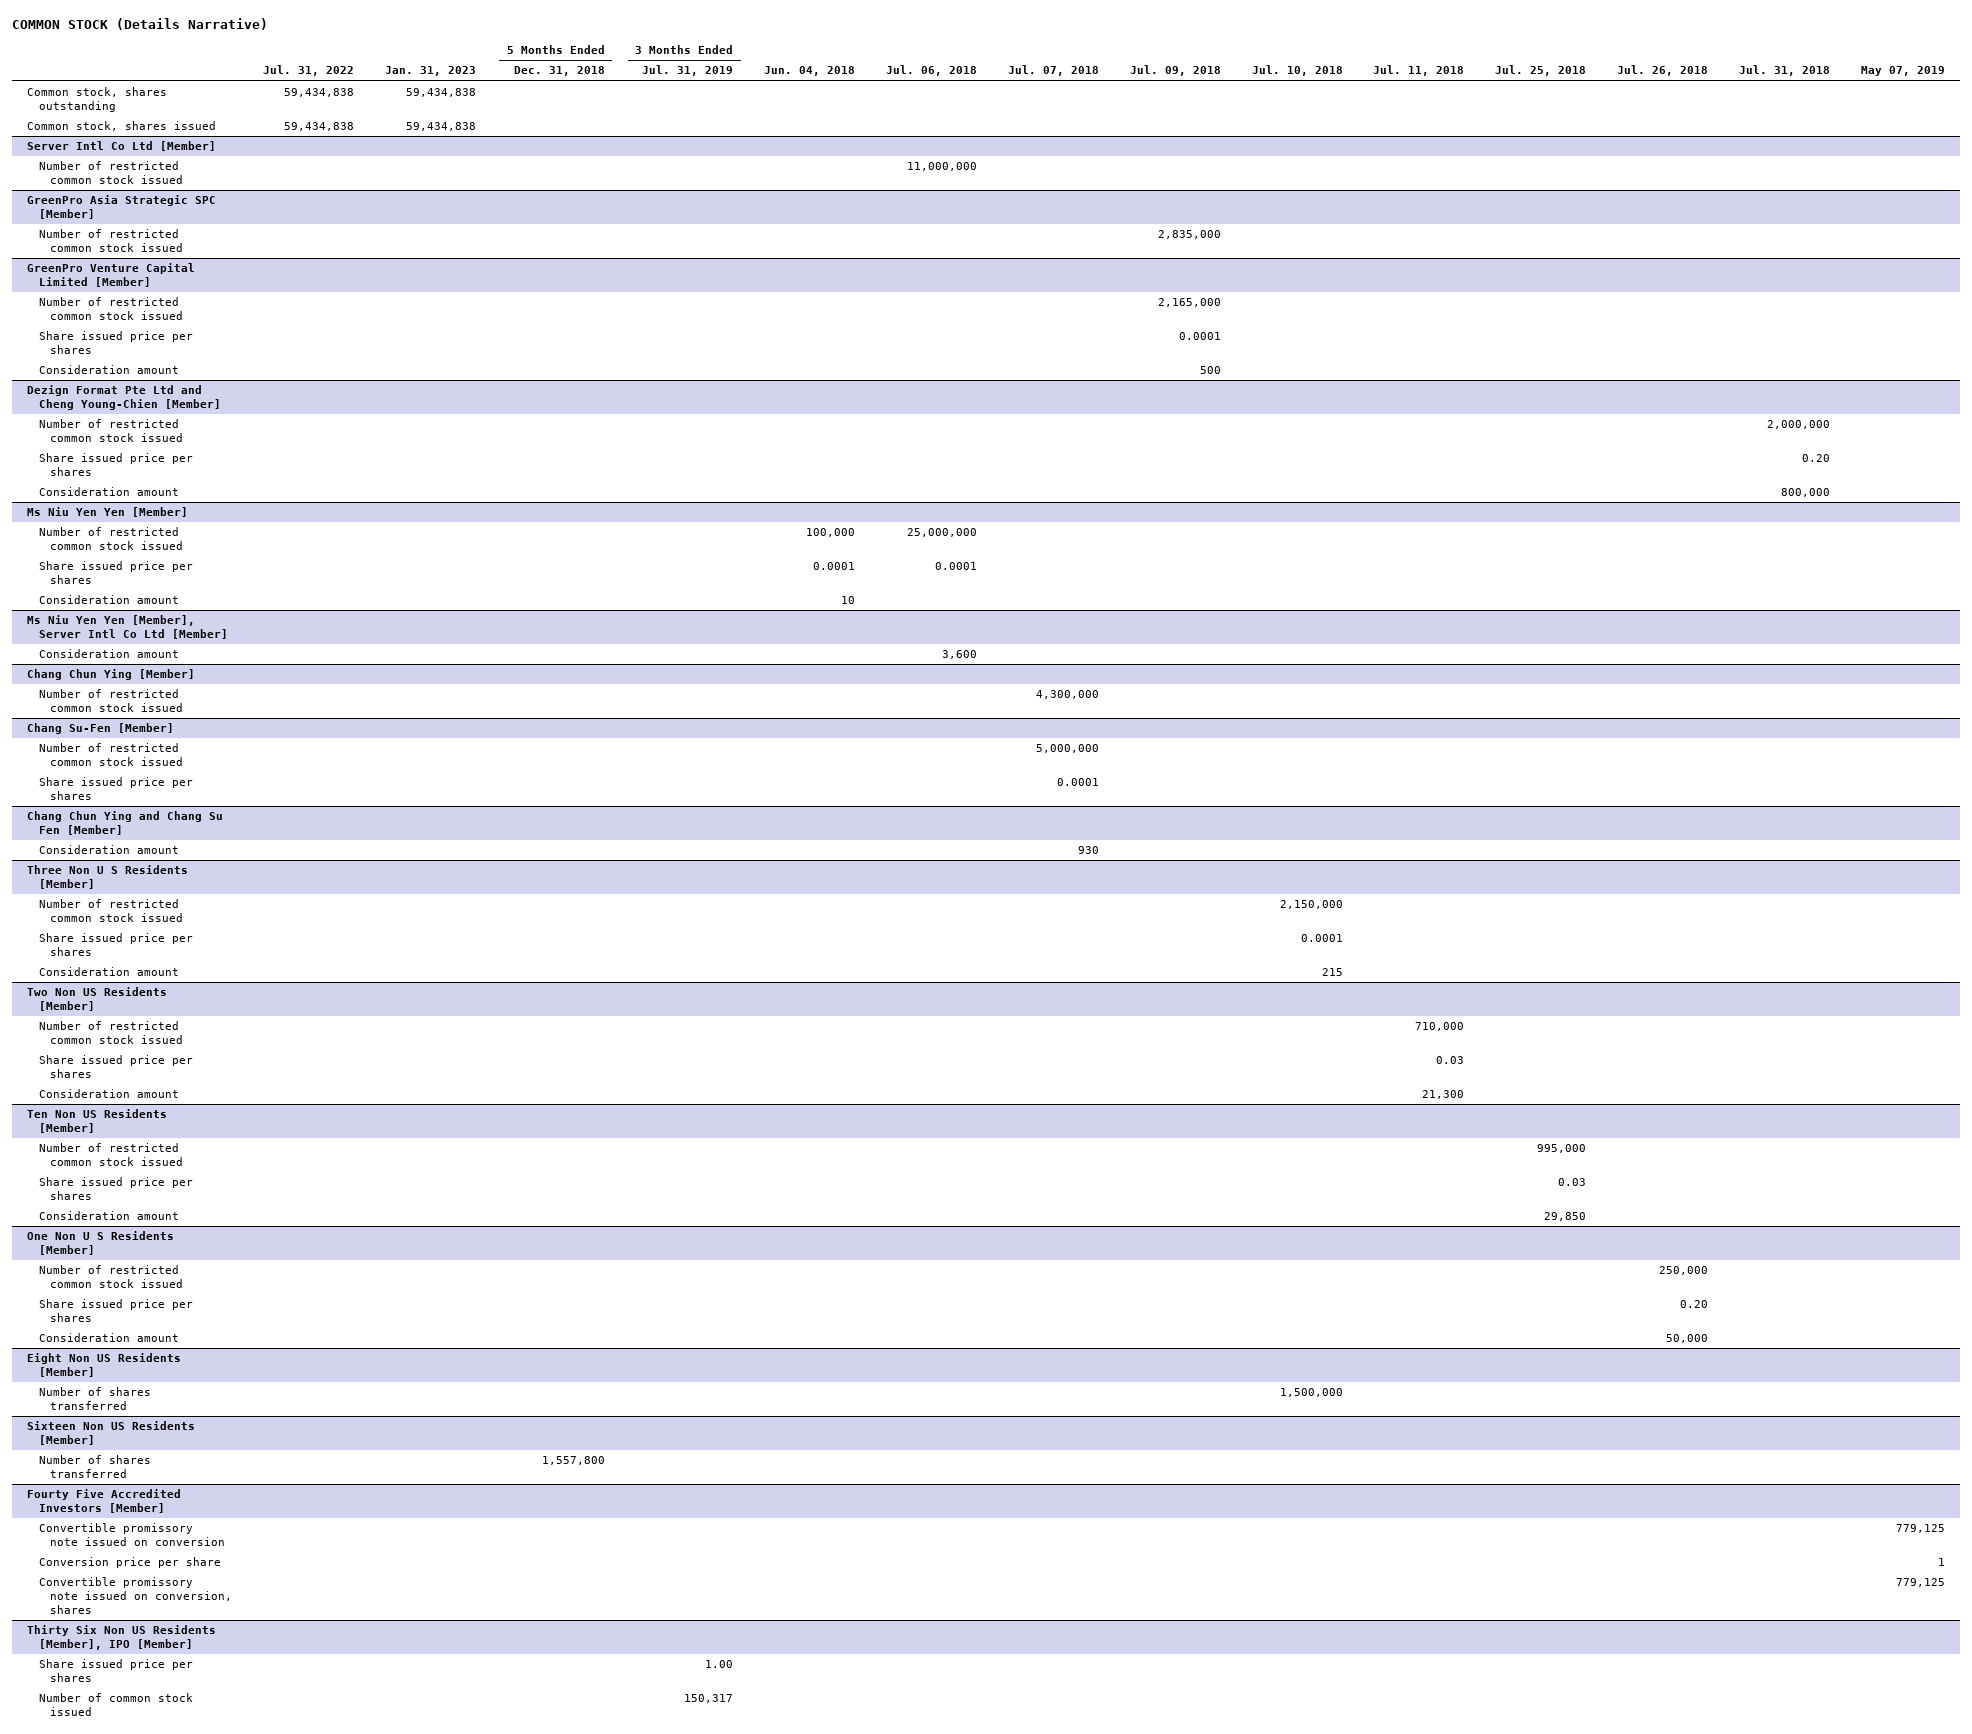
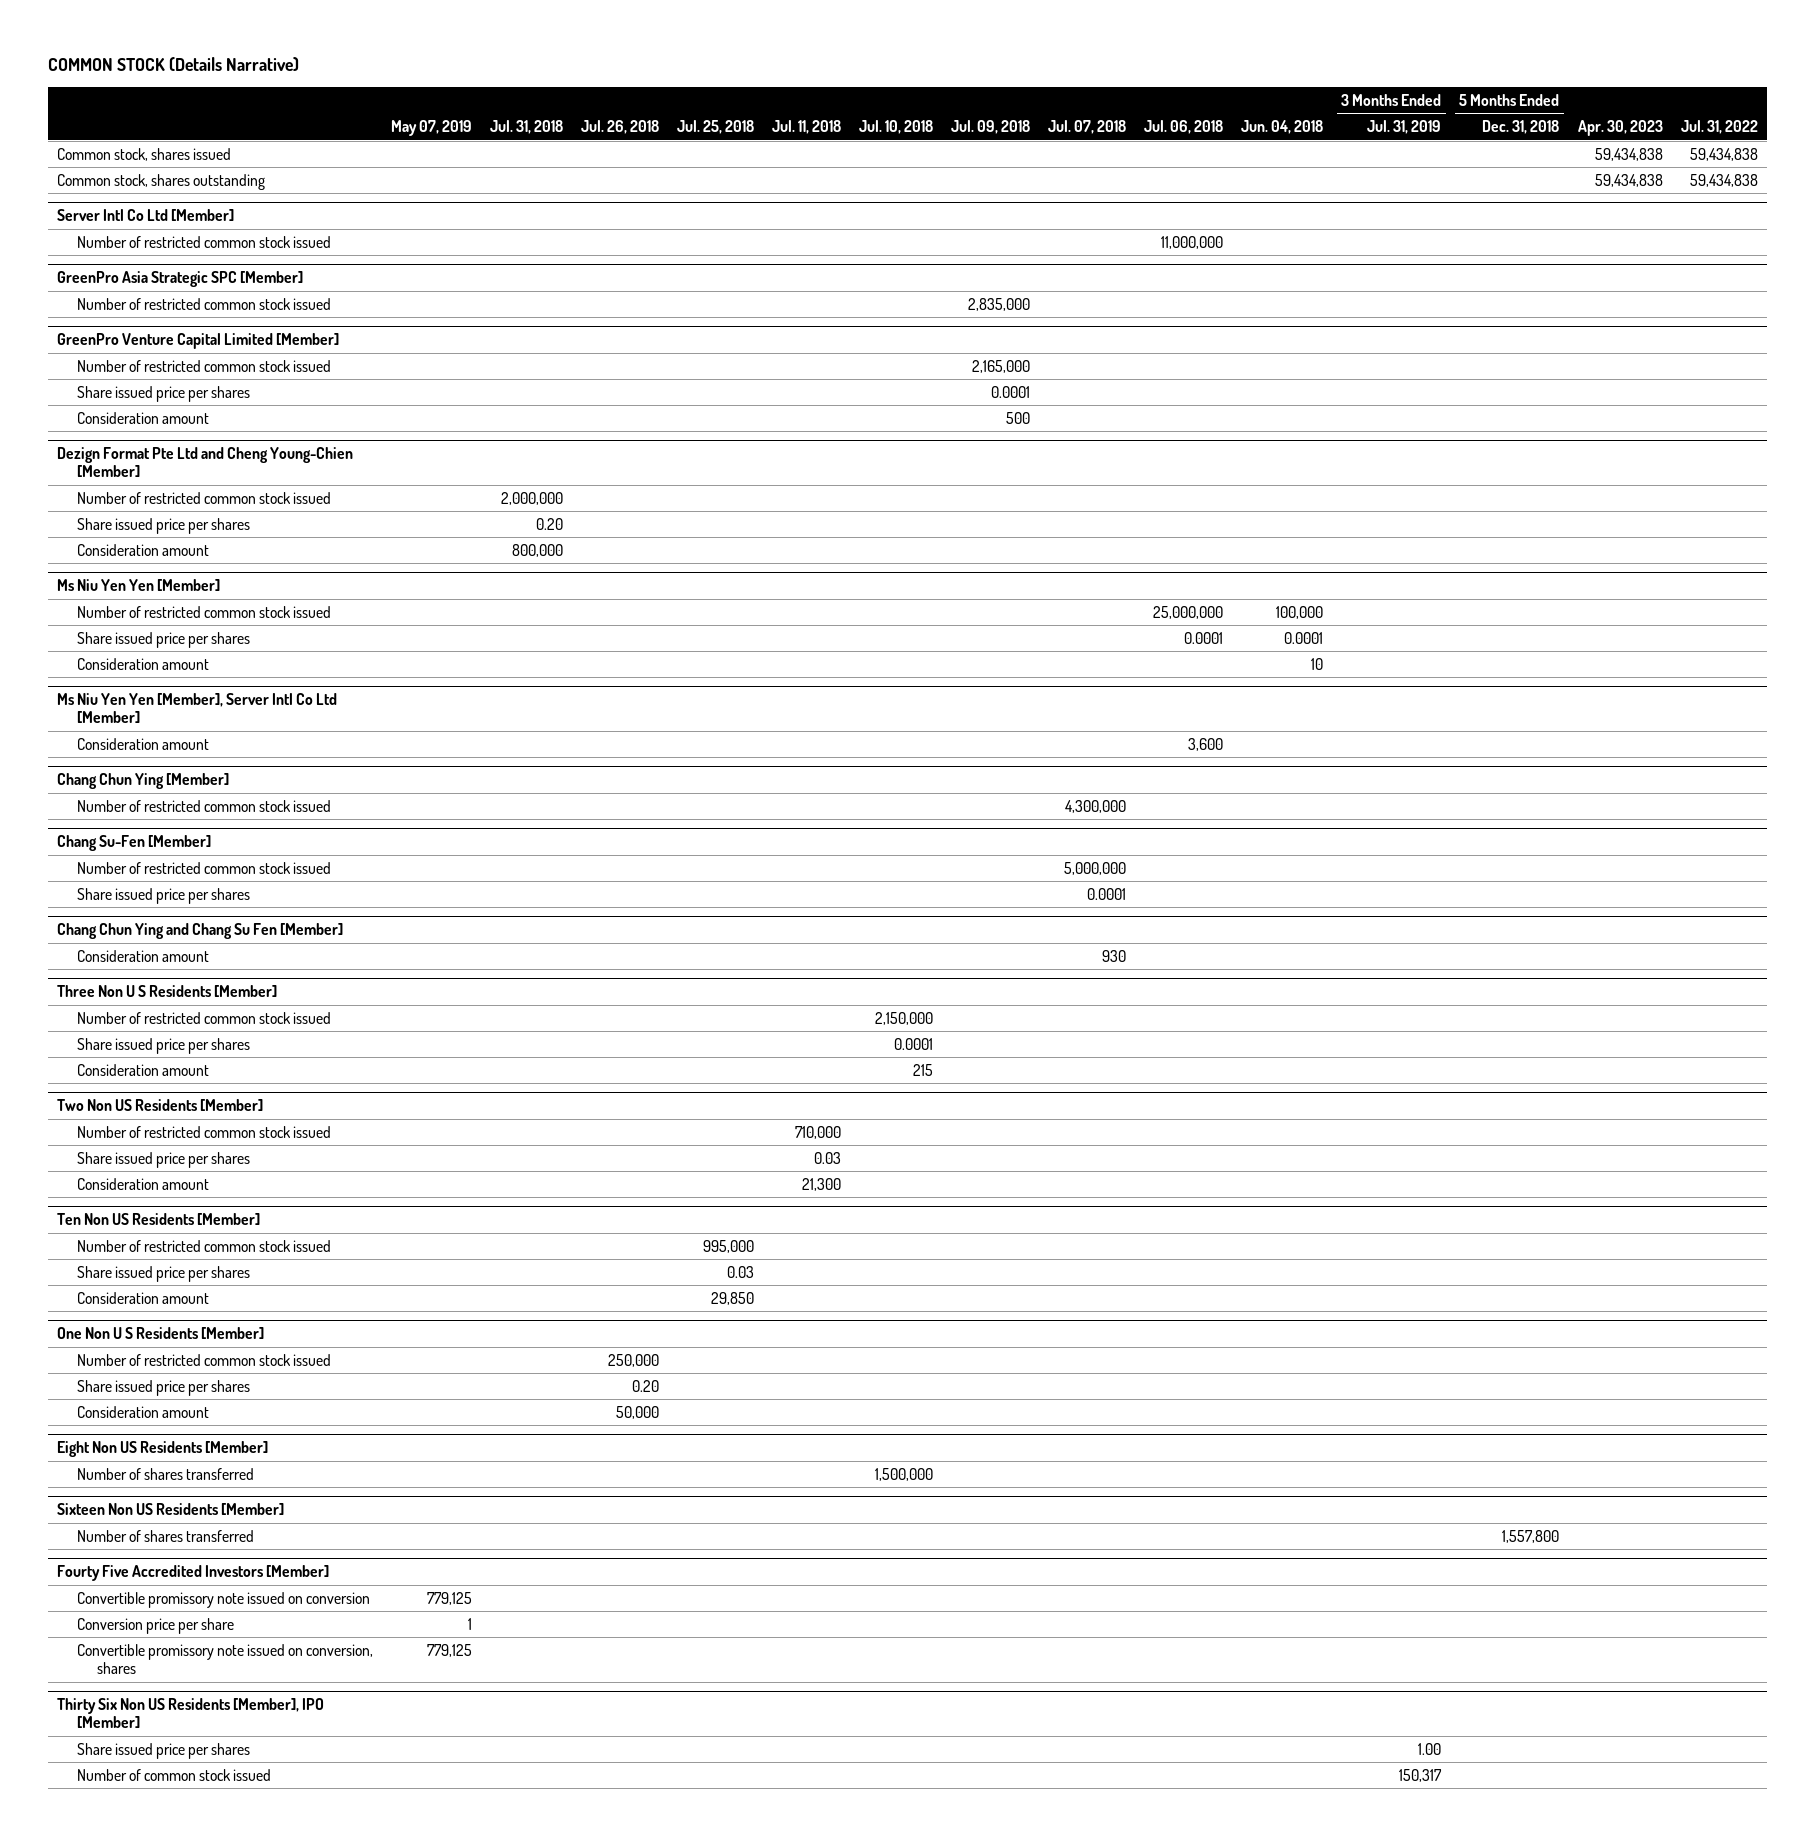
[384,66,476,77] Jan. 31, 2023 -> none
none -> [1577,120,1663,137] Apr. 30, 2023
[27,87,168,112] Common stock, shares outstanding -> [56,173,265,190] Common stock, shares outstanding

